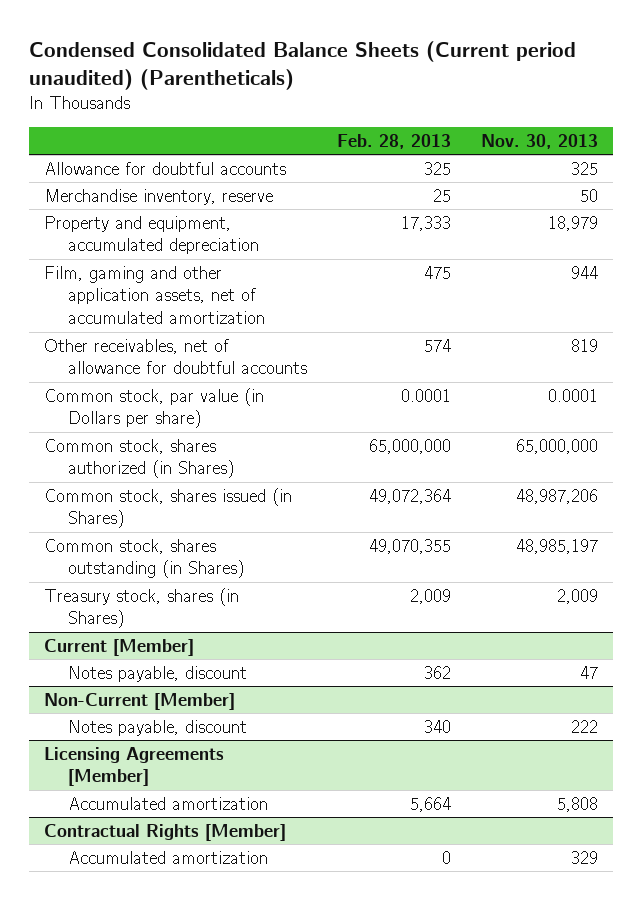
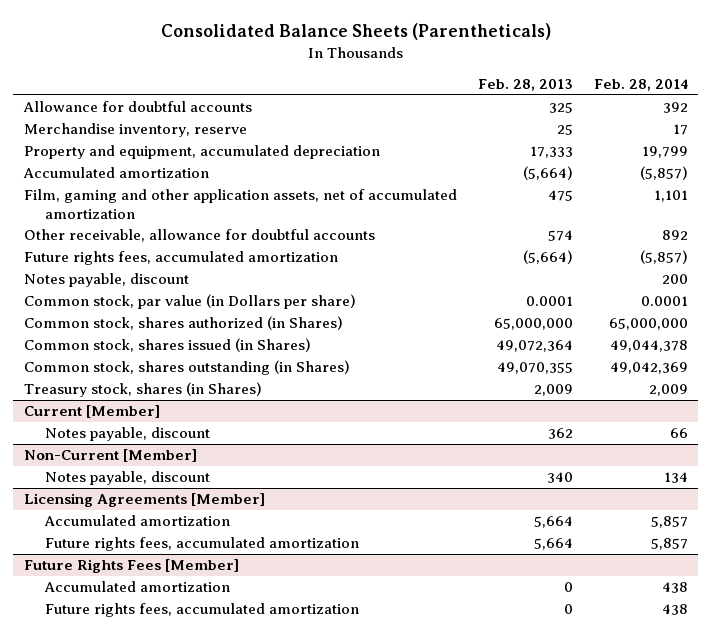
[29,40,577,90] Condensed Consolidated Balance Sheets (Current period unaudited) (Parentheticals) -> [160,23,551,41] Consolidated Balance Sheets (Parentheticals)
[480,133,598,149] Nov. 30, 2013 -> none
none -> [593,79,688,92] Feb. 28, 2014
none -> [22,167,209,179] Accumulated amortization
[44,338,307,375] Other receivables, net of allowance for doubtful accounts -> [23,229,375,243] Other receivable, allowance for doubtful accounts
none -> [23,251,338,266] Future rights fees, accumulated amortization
none -> [23,273,189,288] Notes payable, discount
[44,823,287,841] Contractual Rights [Member] -> none
none -> [44,537,359,552] Future rights fees, accumulated amortization
none -> [23,559,239,574] Future Rights Fees [Member]
none -> [44,603,359,618] Future rights fees, accumulated amortization

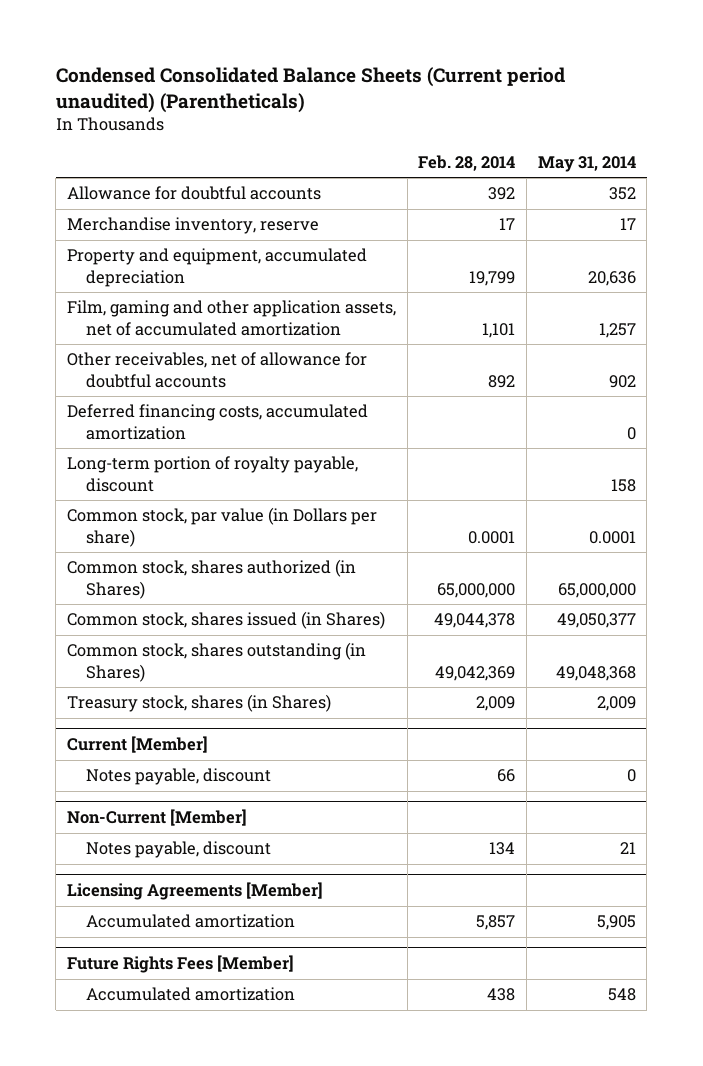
[160,23,551,41] Consolidated Balance Sheets (Parentheticals) -> [55,66,565,113] Condensed Consolidated Balance Sheets (Current period unaudited) (Parentheticals)
[477,79,573,92] Feb. 28, 2013 -> none
none -> [537,156,636,173] May 31, 2014
[22,167,209,179] Accumulated amortization -> none
[23,251,338,266] Future rights fees, accumulated amortization -> none
[23,273,189,288] Notes payable, discount -> none
[23,229,375,243] Other receivable, allowance for doubtful accounts -> [66,352,367,388] Other receivables, net of allowance for doubtful accounts
none -> [66,404,368,440] Deferred financing costs, accumulated amortization
none -> [66,456,358,492] Long-term portion of royalty payable, discount
[44,537,359,552] Future rights fees, accumulated amortization -> none
[44,603,359,618] Future rights fees, accumulated amortization -> none

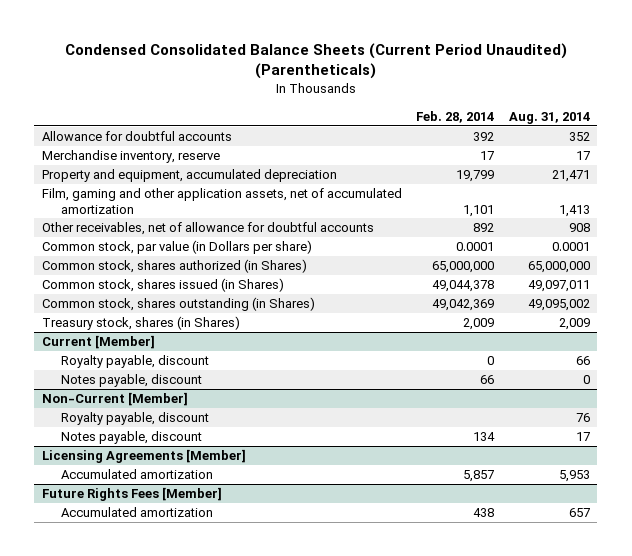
[55,66,565,113] Condensed Consolidated Balance Sheets (Current period unaudited) (Parentheticals) -> [64,42,567,80] Condensed Consolidated Balance Sheets (Current Period Unaudited) (Parentheticals)
[537,156,636,173] May 31, 2014 -> none
none -> [508,111,590,124] Aug. 31, 2014
[66,404,368,440] Deferred financing costs, accumulated amortization -> none
[66,456,358,492] Long-term portion of royalty payable, discount -> none
none -> [60,355,209,369] Royalty payable, discount
none -> [60,412,209,426] Royalty payable, discount

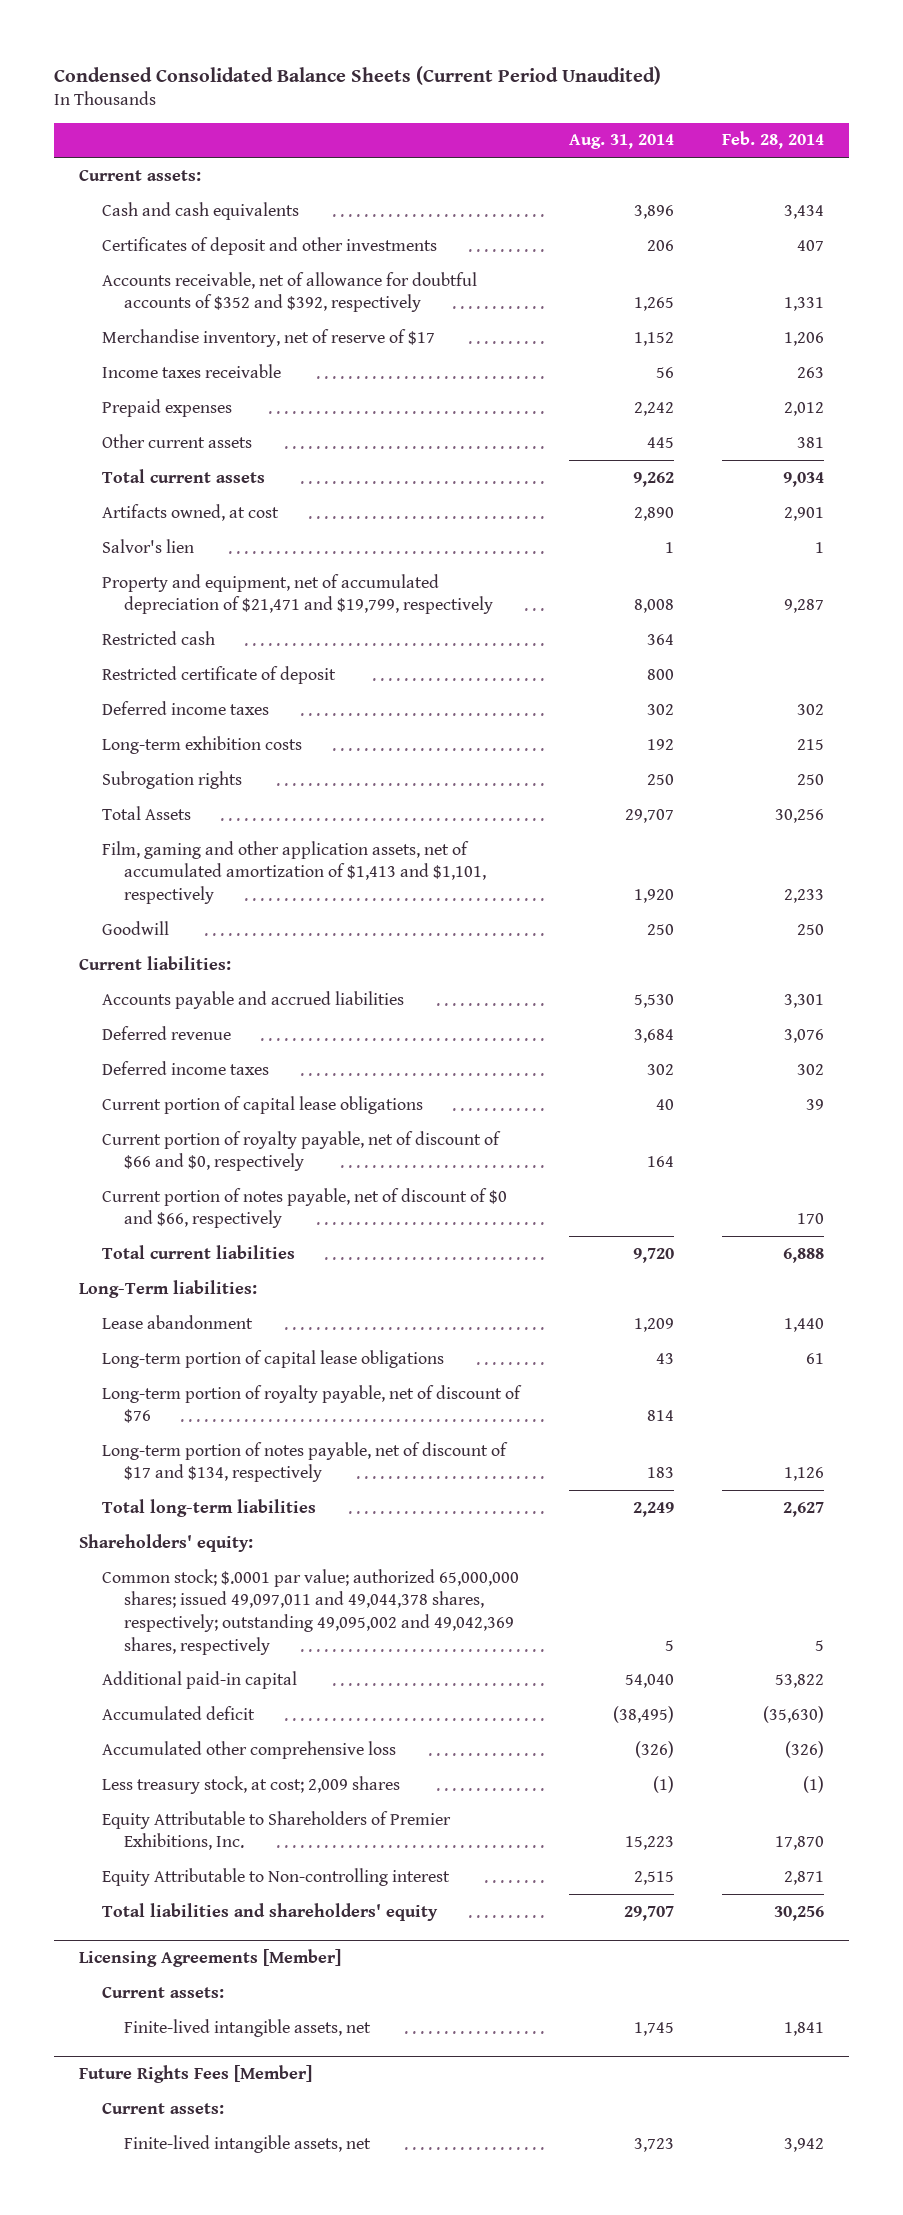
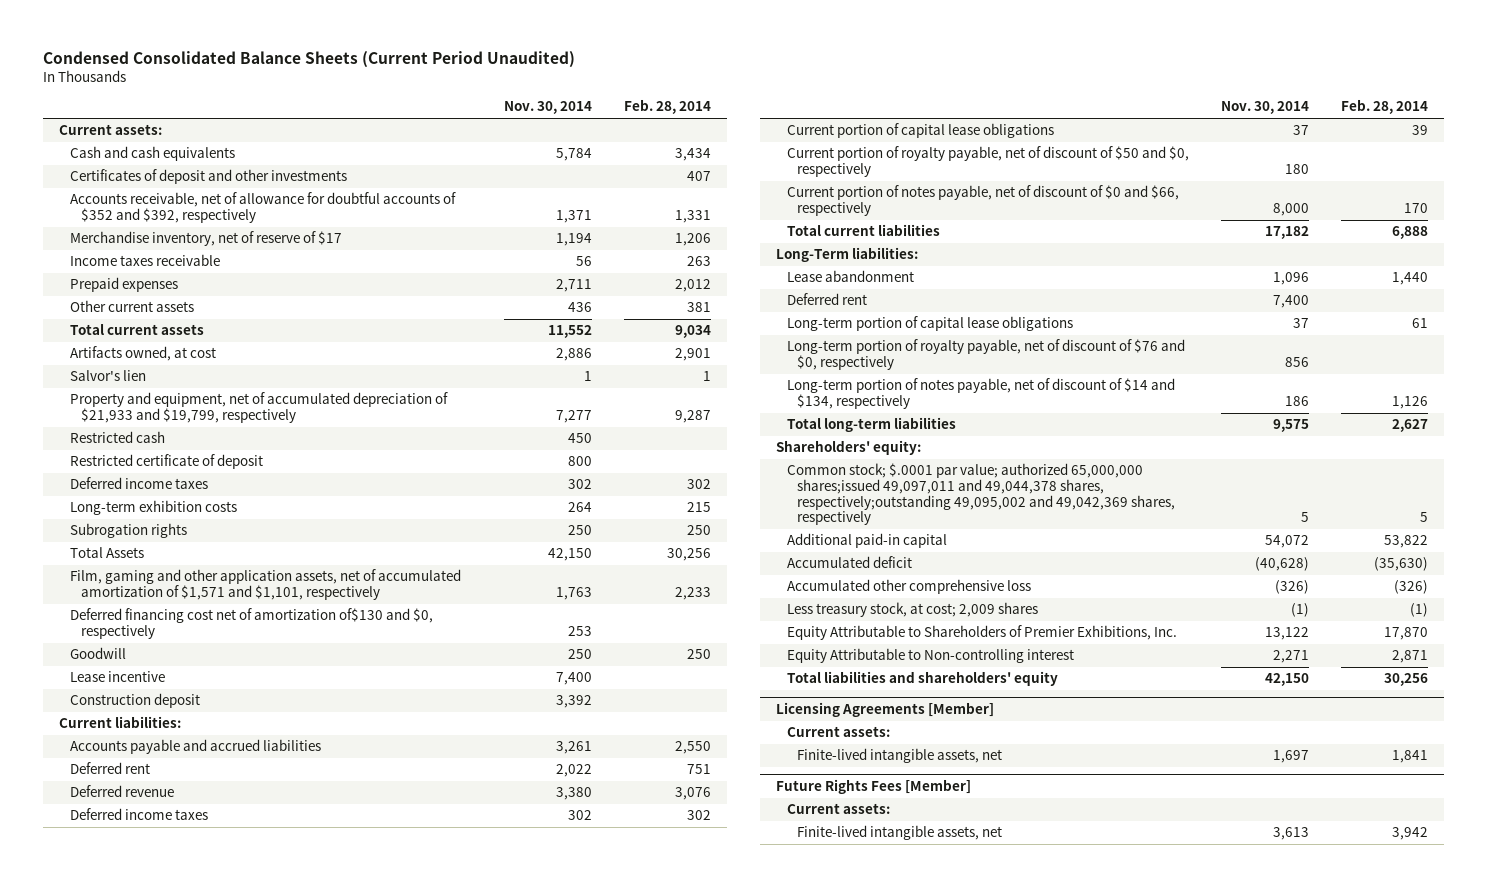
[568,134,674,150] Aug. 31, 2014 -> none
none -> [503,101,592,115] Nov. 30, 2014
[101,573,494,615] Property and equipment, net of accumulated depreciation of $21,471 and $19,799, respectively -> [69,392,448,424] Property and equipment, net of accumulated depreciation of $21,933 and $19,799, respectively
[101,840,487,904] Film, gaming and other application assets, net of accumulated amortization of $1,413 and $1,101, respectively -> [69,569,461,601] Film, gaming and other application assets, net of accumulated amortization of $1,571 and $1,101, respectively
none -> [69,608,433,640] Deferred financing cost net of amortization of$130 and $0, respectively
none -> [69,671,165,683] Lease incentive
none -> [69,693,200,709] Construction deposit
[784,993,825,1008] 3,301 -> [674,741,711,755] 2,550
none -> [69,762,150,775] Deferred rent
[101,1130,501,1172] Current portion of royalty payable, net of discount of $66 and $0, respectively -> [786,146,1189,178] Current portion of royalty payable, net of discount of $50 and $0, respectively
none -> [786,293,867,306] Deferred rent
[101,1384,522,1424] Long-term portion of royalty payable, net of discount of $76 -> [786,339,1185,371] Long-term portion of royalty payable, net of discount of $76 and $0, respectively
[101,1441,508,1483] Long-term portion of notes payable, net of discount of $17 and $134, respectively -> [786,378,1175,410] Long-term portion of notes payable, net of discount of $14 and $134, respectively
[101,1568,519,1655] Common stock; $.0001 par value; authorized 65,000,000 shares; issued 49,097,011 and 49,044,378 shares, respectively; outstanding 49,095,002 and 49,042,369 shares, respectively -> [786,463,1176,526] Common stock; $.0001 par value; authorized 65,000,000 shares;issued 49,097,011 and 49,044,378 shares, respectively;outstanding 49,095,002 and 49,042,369 shares, respectively

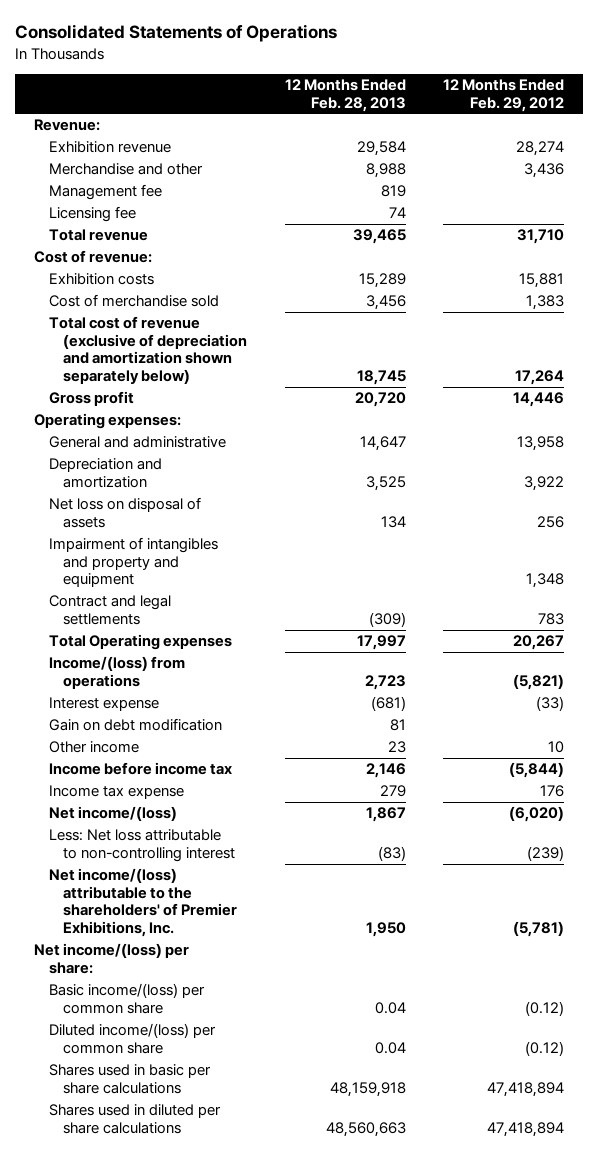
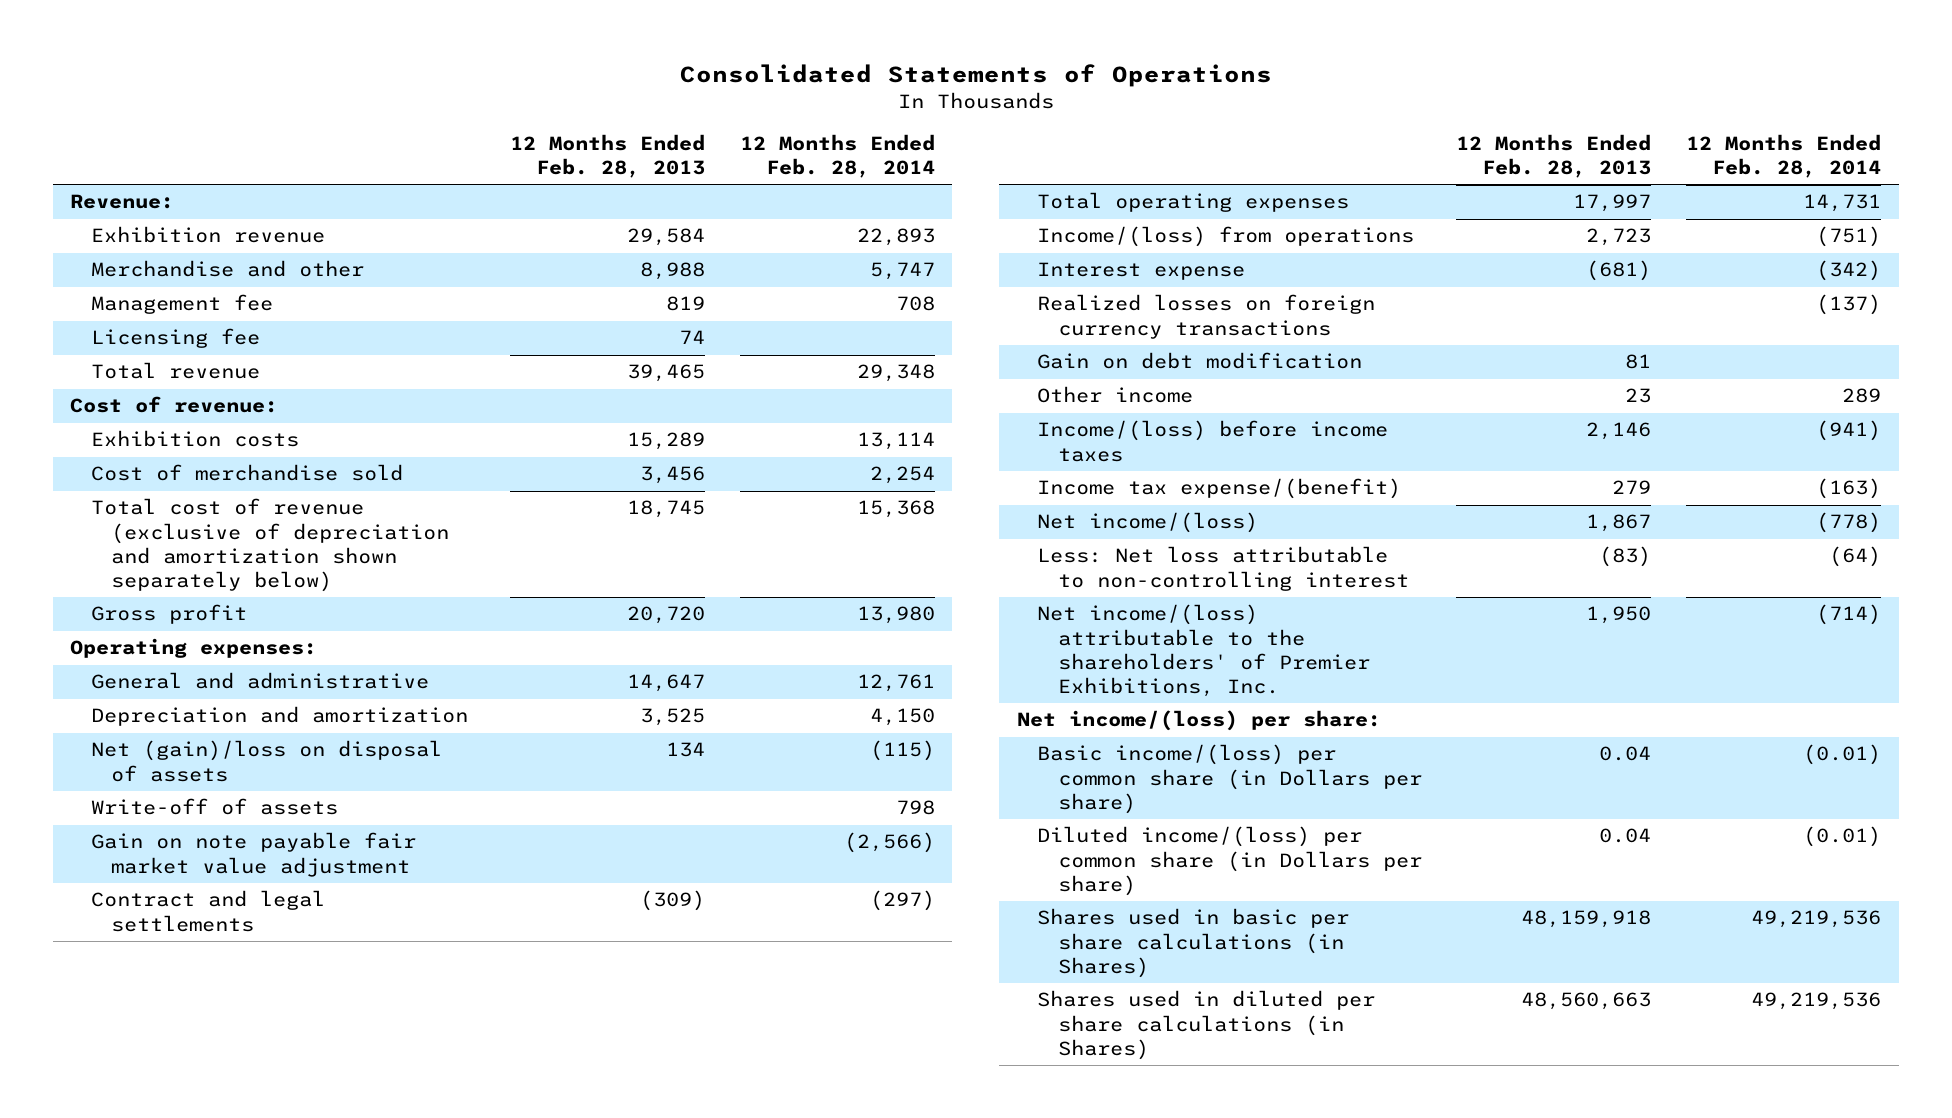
[443,79,565,112] 12 Months Ended Feb. 29, 2012 -> none
none -> [739,134,935,179] 12 Months Ended Feb. 28, 2014
[48,537,218,588] Impairment of intangibles and property and equipment -> none
[48,497,201,528] Net loss on disposal of assets -> [90,740,442,782] Net (gain)/loss on disposal of assets
none -> [90,798,338,816] Write-off of assets
none -> [90,832,416,877] Gain on note payable fair market value adjustment
[48,634,232,651] Total Operating expenses -> [1037,192,1350,213] Total operating expenses
none -> [1037,294,1376,339] Realized losses on foreign currency transactions
[48,762,232,776] Income before income tax -> [1037,420,1389,462] Income/(loss) before income taxes
[48,785,184,800] Income tax expense -> [1037,478,1402,500] Income tax expense/(benefit)
[48,983,205,1014] Basic income/(loss) per common share -> [1037,744,1422,814] Basic income/(loss) per common share (in Dollars per share)
[48,1023,216,1054] Diluted income/(loss) per common share -> [1037,826,1422,896] Diluted income/(loss) per common share (in Dollars per share)
[48,1064,211,1094] Shares used in basic per share calculations -> [1037,908,1350,978] Shares used in basic per share calculations (in Shares)
[48,1104,221,1134] Shares used in diluted per share calculations -> [1037,990,1376,1060] Shares used in diluted per share calculations (in Shares)

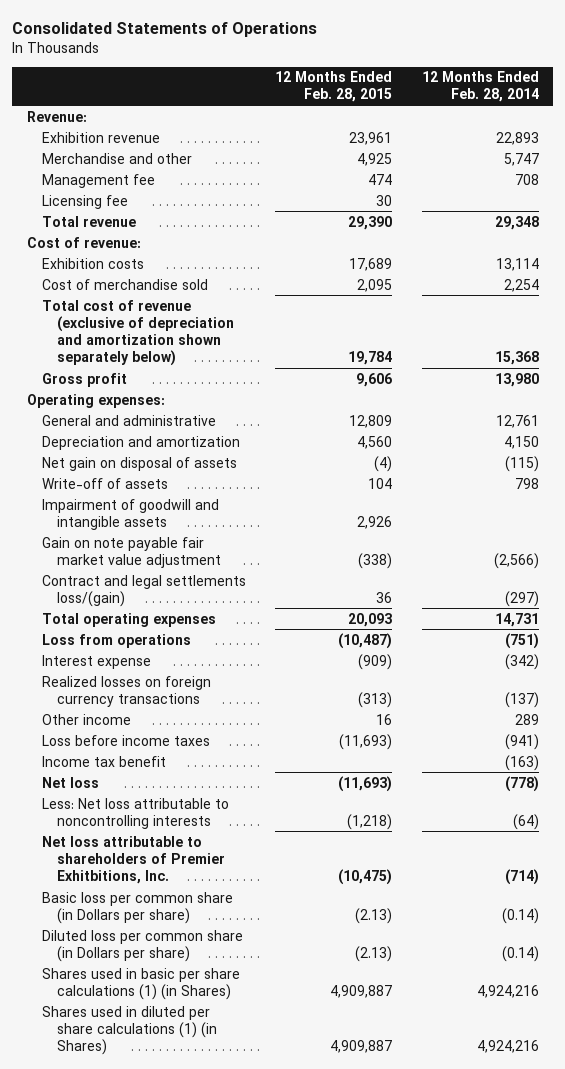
[509,134,705,179] 12 Months Ended Feb. 28, 2013 -> none
none -> [275,71,393,103] 12 Months Ended Feb. 28, 2015
[90,740,442,782] Net (gain)/loss on disposal of assets -> [41,456,237,471] Net gain on disposal of assets
none -> [41,498,219,530] Impairment of goodwill and intangible assets
[90,890,325,932] Contract and legal settlements -> [41,574,246,607] Contract and legal settlements loss/(gain)
[1037,226,1415,248] Income/(loss) from operations -> [41,633,191,648] Loss from operations
[1037,352,1363,370] Gain on debt modification -> none
[1016,710,1381,732] Net income/(loss) per share: -> none
[1037,420,1389,462] Income/(loss) before income taxes -> [41,734,210,746] Loss before income taxes
[1037,478,1402,500] Income tax expense/(benefit) -> [41,755,166,767] Income tax benefit
[1037,512,1259,534] Net income/(loss) -> [41,776,99,788] Net loss
[1037,546,1409,591] Less: Net loss attributable to non-controlling interest -> [41,797,229,829] Less: Net loss attributable to noncontrolling interests
[1037,604,1370,698] Net income/(loss) attributable to the shareholders' of Premier Exhibitions, Inc. -> [41,835,225,884] Net loss attributable to shareholders of Premier Exhitbitions, Inc.
[1037,744,1422,814] Basic income/(loss) per common share (in Dollars per share) -> [41,891,233,924] Basic loss per common share (in Dollars per share)
[1803,744,1882,766] (0.01) -> [501,907,539,924] (0.14)
[1037,826,1422,896] Diluted income/(loss) per common share (in Dollars per share) -> [41,929,243,962] Diluted loss per common share (in Dollars per share)
[1803,826,1882,848] (0.01) -> [501,945,539,962] (0.14)
[1037,908,1350,978] Shares used in basic per share calculations (in Shares) -> [41,967,240,1000] Shares used in basic per share calculations (1) (in Shares)
[1751,910,1882,929] 49,219,536 -> [476,984,539,998] 4,924,216
[1037,990,1376,1060] Shares used in diluted per share calculations (in Shares) -> [41,1005,217,1055] Shares used in diluted per share calculations (1) (in Shares)
[1751,992,1882,1011] 49,219,536 -> [476,1039,539,1053] 4,924,216

